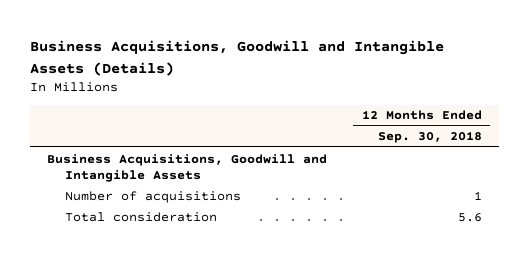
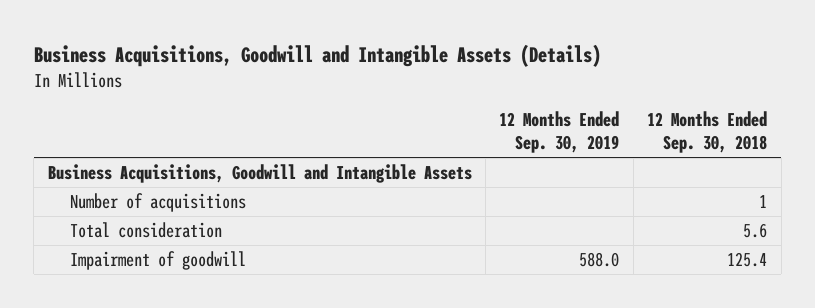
none -> [499,111,620,153] 12 Months Ended Sep. 30, 2019
none -> [69,250,246,270] Impairment of goodwill

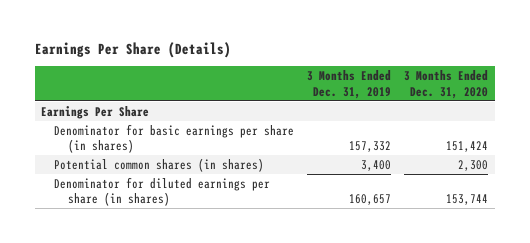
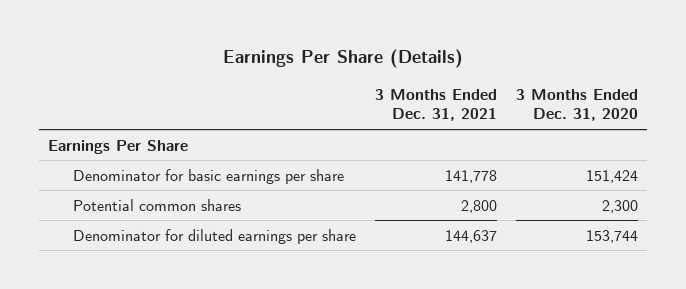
[307,70,392,99] 3 Months Ended Dec. 31, 2019 -> none
none -> [374,88,497,122] 3 Months Ended Dec. 31, 2021
[54,123,295,154] Denominator for basic earnings per share (in shares) -> [72,168,344,184] Denominator for basic earnings per share
[54,157,265,172] Potential common shares (in shares) -> [72,198,241,211] Potential common shares
[54,176,271,207] Denominator for diluted earnings per share (in shares) -> [72,228,356,244] Denominator for diluted earnings per share

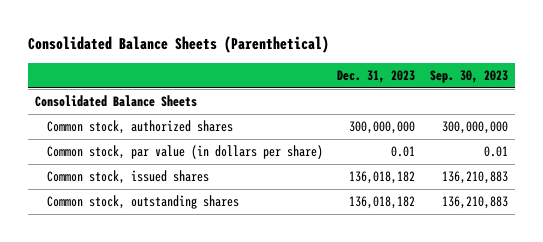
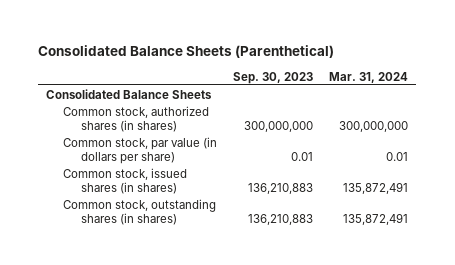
[337,69,416,83] Dec. 31, 2023 -> none
none -> [329,71,409,83] Mar. 31, 2024
[46,120,233,135] Common stock, authorized shares -> [63,105,210,132] Common stock, authorized shares (in shares)
[46,170,209,185] Common stock, issued shares -> [63,167,188,194] Common stock, issued shares (in shares)
[46,195,239,210] Common stock, outstanding shares -> [63,198,217,225] Common stock, outstanding shares (in shares)

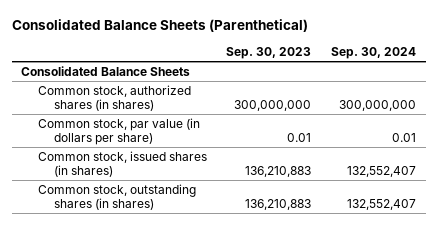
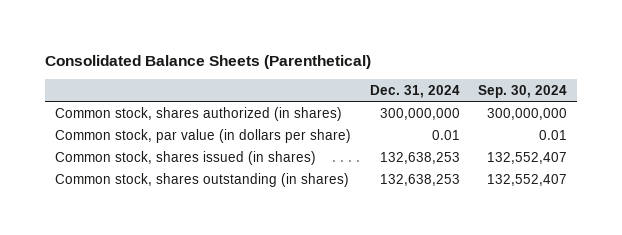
[226,46,312,59] Sep. 30, 2023 -> none
none -> [369,84,460,98] Dec. 31, 2024
[21,66,191,77] Consolidated Balance Sheets -> none
[37,85,191,111] Common stock, authorized shares (in shares) -> [54,106,342,121] Common stock, shares authorized (in shares)
[37,151,207,177] Common stock, issued shares (in shares) -> [54,150,316,165] Common stock, shares issued (in shares)
[37,184,196,210] Common stock, outstanding shares (in shares) -> [54,172,349,187] Common stock, shares outstanding (in shares)

